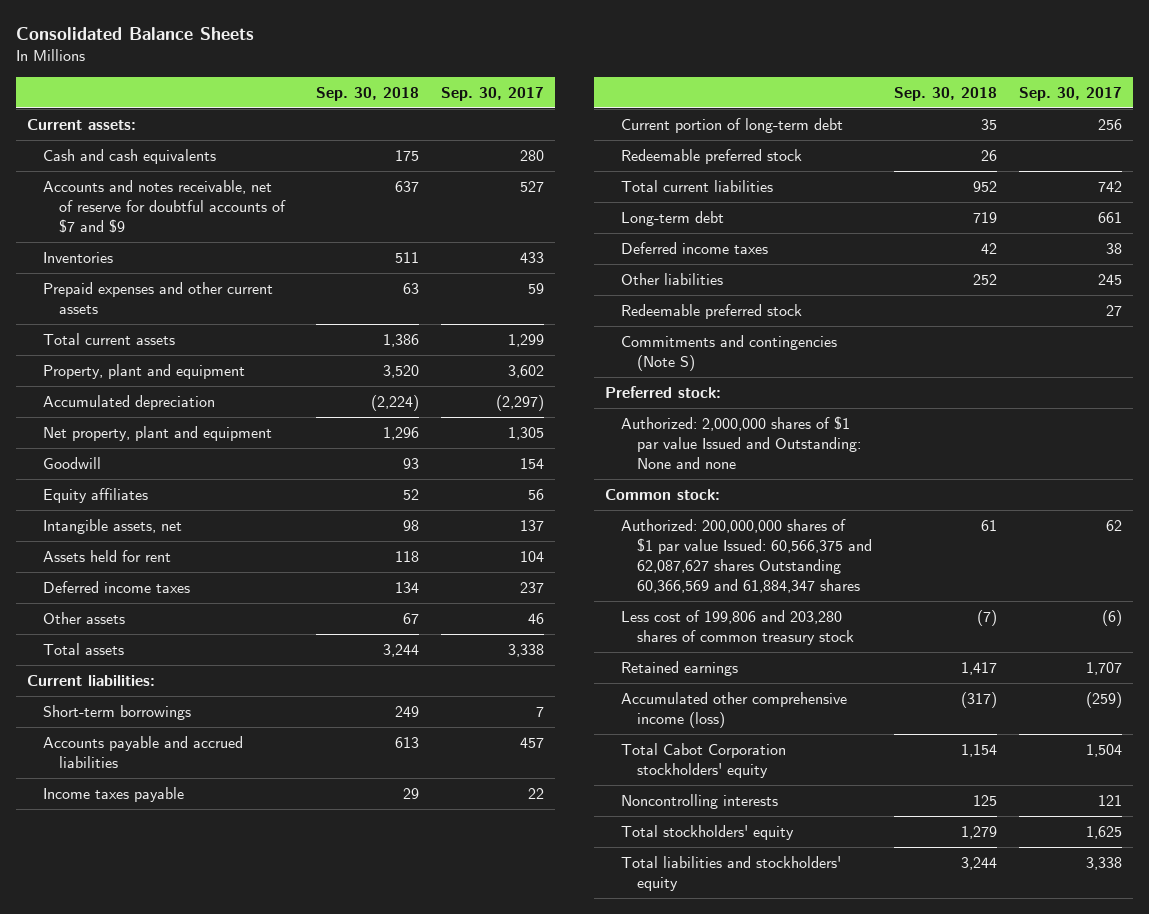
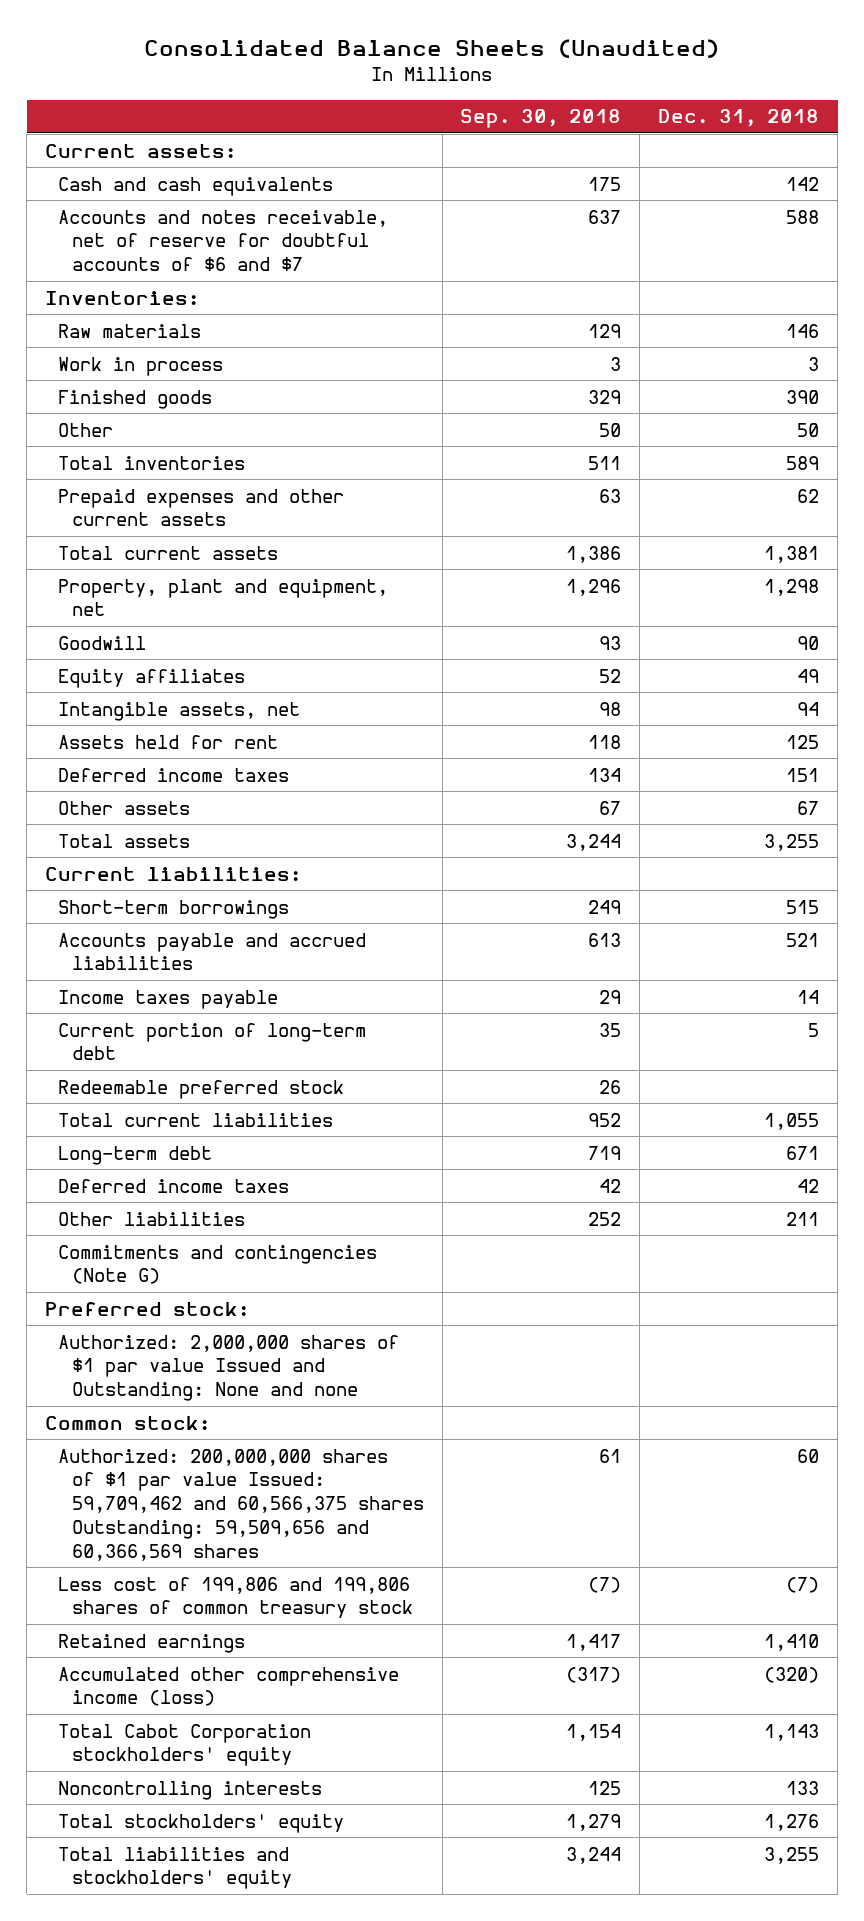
[15,26,254,40] Consolidated Balance Sheets -> [144,38,720,58] Consolidated Balance Sheets (Unaudited)
[440,86,544,101] Sep. 30, 2017 -> none
none -> [658,109,820,128] Dec. 31, 2018
[42,180,286,233] Accounts and notes receivable, net of reserve for doubtful accounts of $7 and $9 -> [58,209,389,272] Accounts and notes receivable, net of reserve for doubtful accounts of $6 and $7
none -> [45,290,200,305] Inventories:
none -> [58,323,202,338] Raw materials
none -> [58,356,224,376] Work in process
none -> [58,389,213,409] Finished goods
none -> [58,422,114,437] Other
[42,252,113,264] Inventories -> [58,455,246,470] Total inventories
[42,364,245,380] Property, plant and equipment -> none
[42,395,215,411] Accumulated depreciation -> none
[42,426,272,442] Net property, plant and equipment -> [58,578,389,617] Property, plant and equipment, net
[620,304,802,320] Redeemable preferred stock -> none
[620,335,837,371] Commitments and contingencies (Note S) -> [58,1244,378,1285] Commitments and contingencies (Note G)
[620,519,872,593] Authorized: 200,000,000 shares of $1 par value Issued: 60,566,375 and 62,087,627 shares Outstanding 60,366,569 and 61,884,347 shares -> [58,1448,424,1561] Authorized: 200,000,000 shares of $1 par value Issued: 59,709,462 and 60,566,375 shares Outstanding: 59,509,656 and 60,366,569 shares
[620,610,854,645] Less cost of 199,806 and 203,280 shares of common treasury stock -> [58,1576,413,1619] Less cost of 199,806 and 199,806 shares of common treasury stock

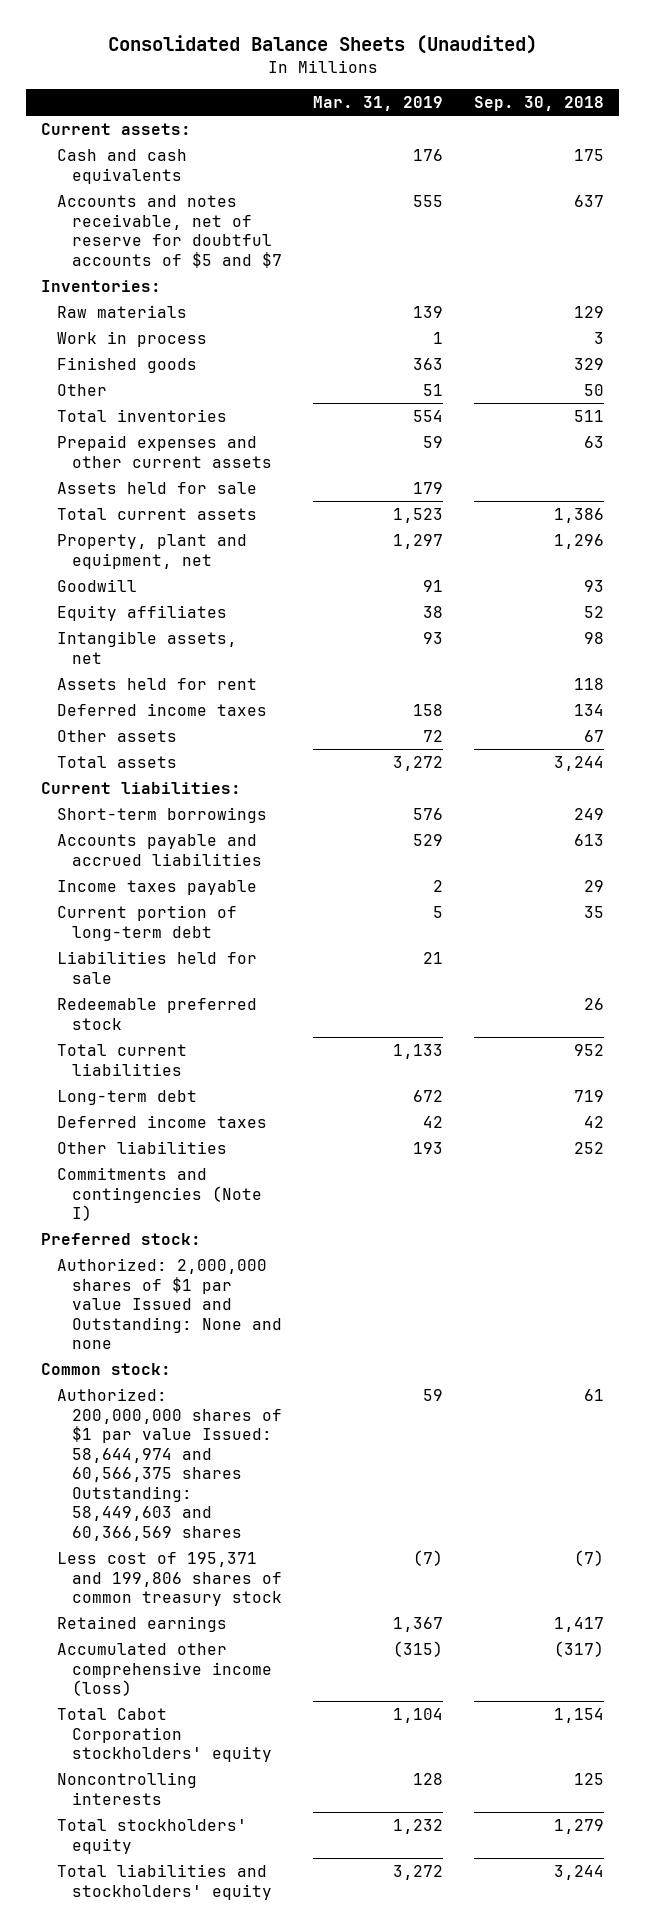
[658,109,820,128] Dec. 31, 2018 -> none
none -> [313,95,444,111] Mar. 31, 2019
[58,209,389,272] Accounts and notes receivable, net of reserve for doubtful accounts of $6 and $7 -> [56,195,283,268] Accounts and notes receivable, net of reserve for doubtful accounts of $5 and $7
none -> [56,482,257,495] Assets held for sale
none -> [56,951,257,984] Liabilities held for sale
[58,1244,378,1285] Commitments and contingencies (Note G) -> [56,1167,263,1222] Commitments and contingencies (Note I)
[58,1448,424,1561] Authorized: 200,000,000 shares of $1 par value Issued: 59,709,462 and 60,566,375 shares Outstanding: 59,509,656 and 60,366,569 shares -> [56,1388,283,1541] Authorized: 200,000,000 shares of $1 par value Issued: 58,644,974 and 60,566,375 shares Outstanding: 58,449,603 and 60,366,569 shares
[58,1576,413,1619] Less cost of 199,806 and 199,806 shares of common treasury stock -> [56,1552,283,1607] Less cost of 195,371 and 199,806 shares of common treasury stock

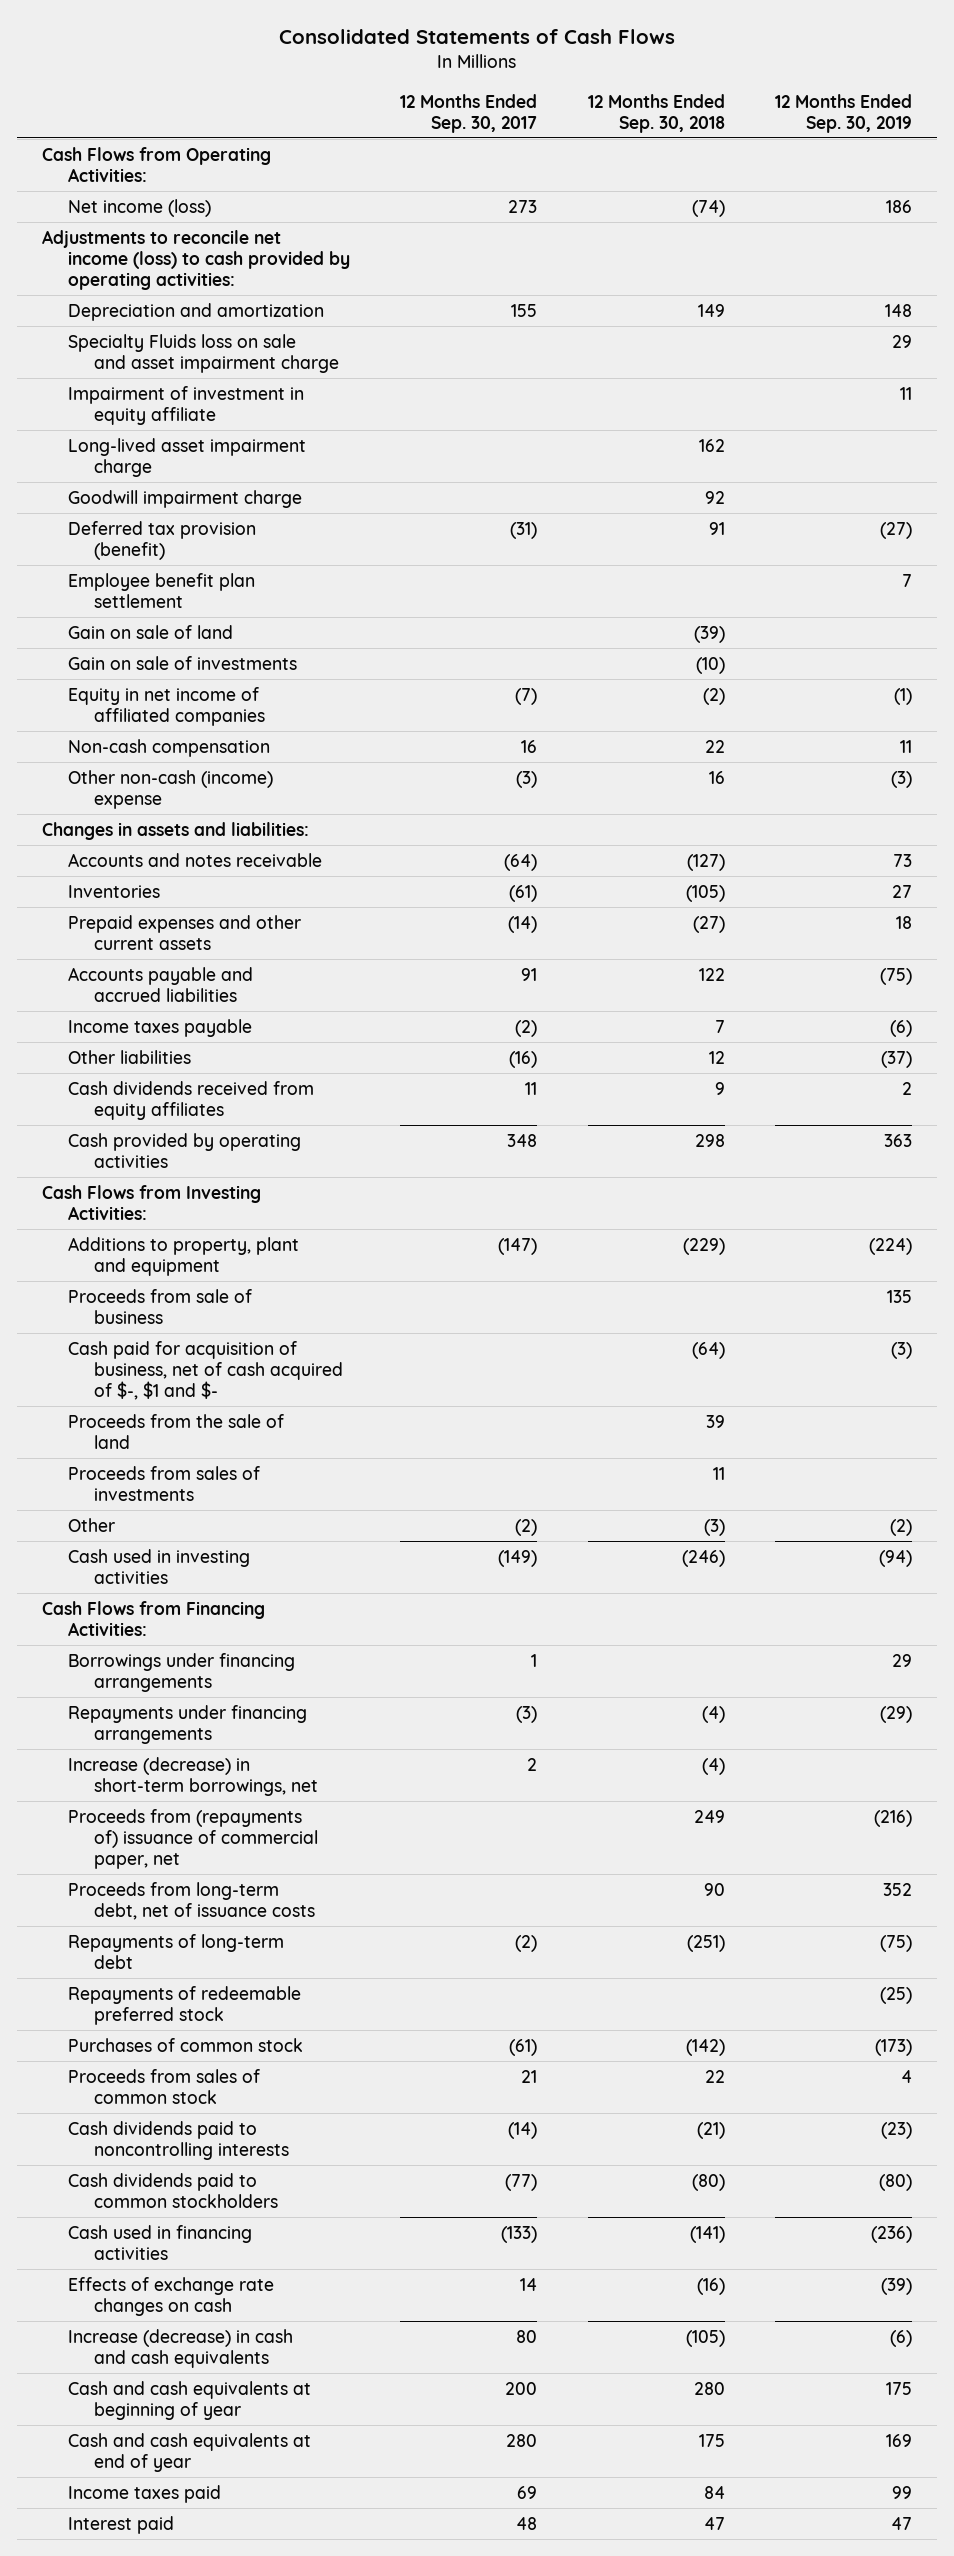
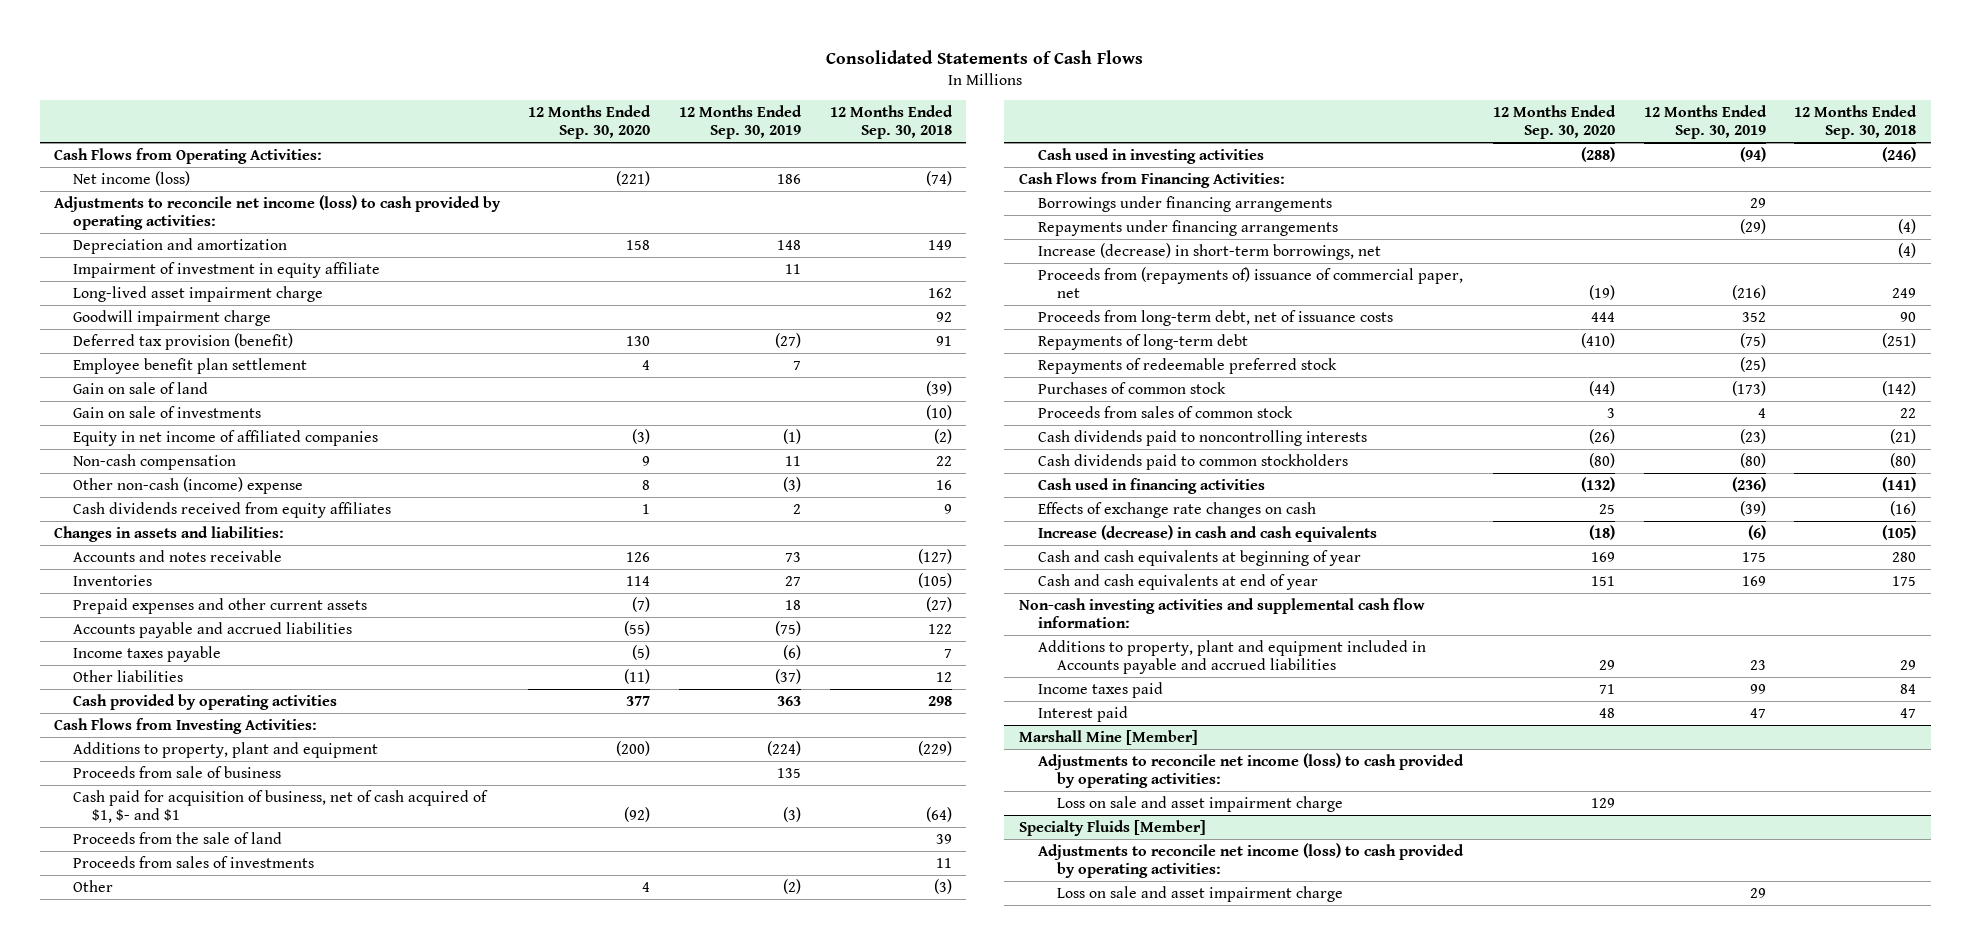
[400,93,538,133] 12 Months Ended Sep. 30, 2017 -> none
none -> [528,104,652,139] 12 Months Ended Sep. 30, 2020
[68,333,340,373] Specialty Fluids loss on sale and asset impairment charge -> none
[68,1080,315,1120] Cash dividends received from equity affiliates -> [73,501,392,518] Cash dividends received from equity affiliates
[68,1340,344,1400] Cash paid for acquisition of business, net of cash acquired of $-, $1 and $- -> [73,789,489,823] Cash paid for acquisition of business, net of cash acquired of $1, $- and $1
none -> [1018,597,1425,628] Non-cash investing activities and supplemental cash flow information:
none -> [1037,639,1426,674] Additions to property, plant and equipment included in Accounts payable and accrued liabilities
none -> [1018,729,1198,745] Marshall Mine [Member]
none -> [1037,752,1464,788] Adjustments to reconcile net income (loss) to cash provided by operating activities:
none -> [1057,795,1344,812] Loss on sale and asset impairment charge
none -> [1018,819,1206,836] Specialty Fluids [Member]
none -> [1037,842,1464,878] Adjustments to reconcile net income (loss) to cash provided by operating activities:
none -> [1057,885,1344,902] Loss on sale and asset impairment charge

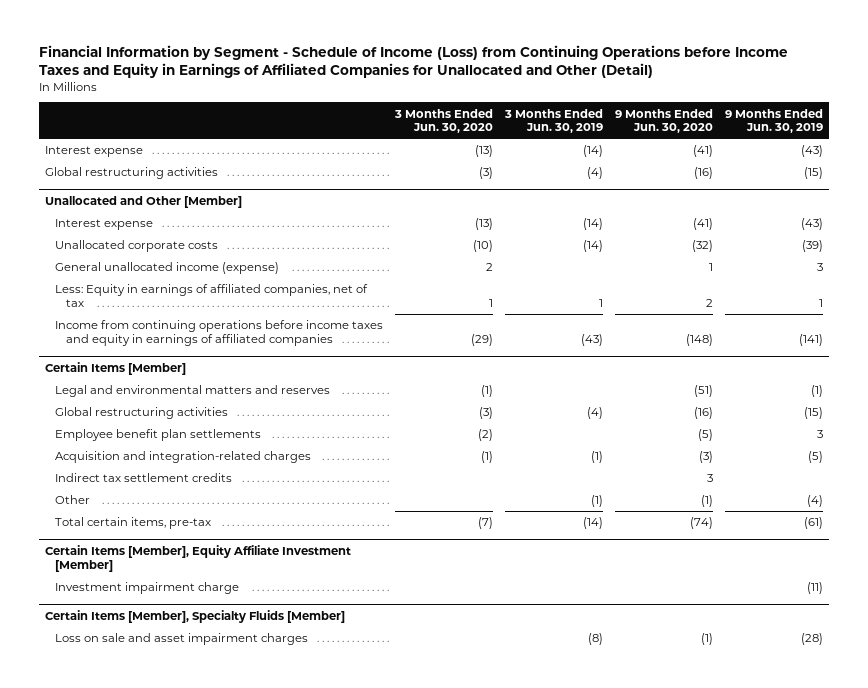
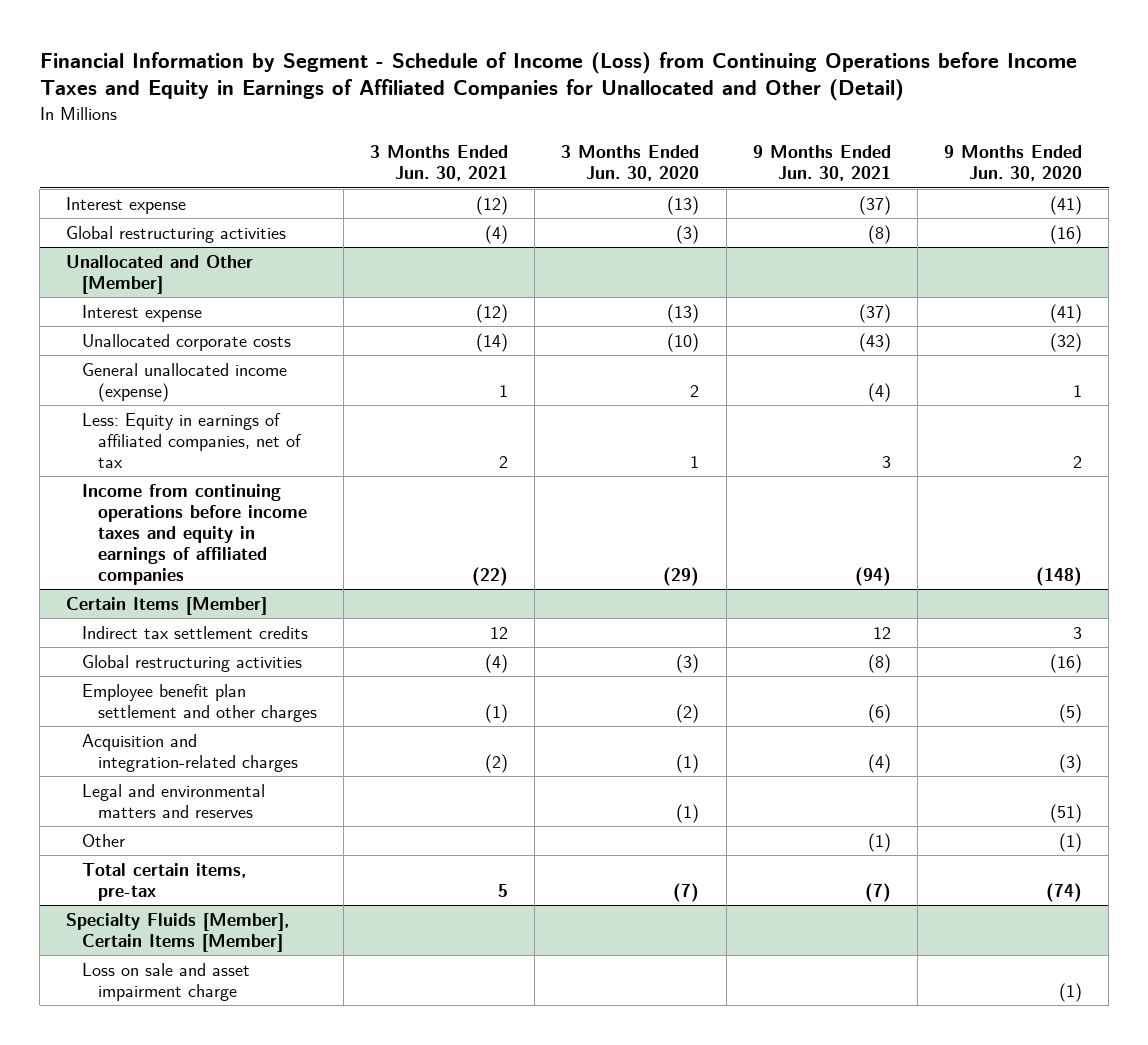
[504,108,604,134] 3 Months Ended Jun. 30, 2019 -> none
[725,108,824,134] 9 Months Ended Jun. 30, 2019 -> none
none -> [370,145,509,182] 3 Months Ended Jun. 30, 2021
none -> [752,145,891,182] 9 Months Ended Jun. 30, 2021
[55,473,233,483] Indirect tax settlement credits -> [82,625,309,639] Indirect tax settlement credits
[55,429,262,442] Employee benefit plan settlements -> [82,683,317,722] Employee benefit plan settlement and other charges
[55,385,331,398] Legal and environmental matters and reserves -> [82,783,266,818] Legal and environmental matters and reserves
[44,545,351,572] Certain Items [Member], Equity Affiliate Investment [Member] -> none
[55,582,240,595] Investment impairment charge -> none
[44,610,345,624] Certain Items [Member], Specialty Fluids [Member] -> [66,912,290,952] Specialty Fluids [Member], Certain Items [Member]
[55,633,309,646] Loss on sale and asset impairment charges -> [82,962,251,1001] Loss on sale and asset impairment charge

